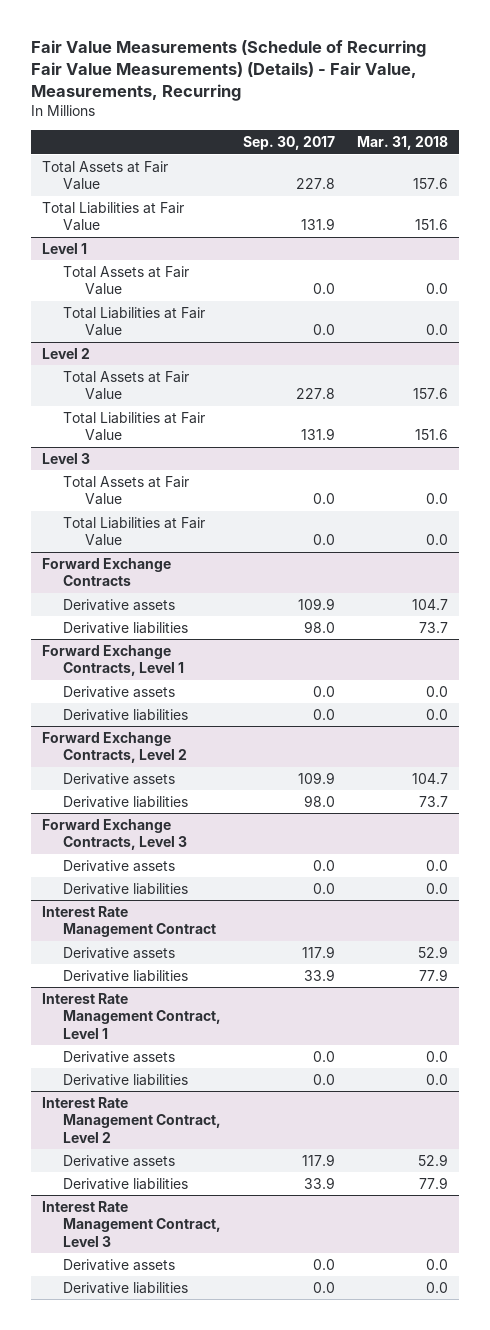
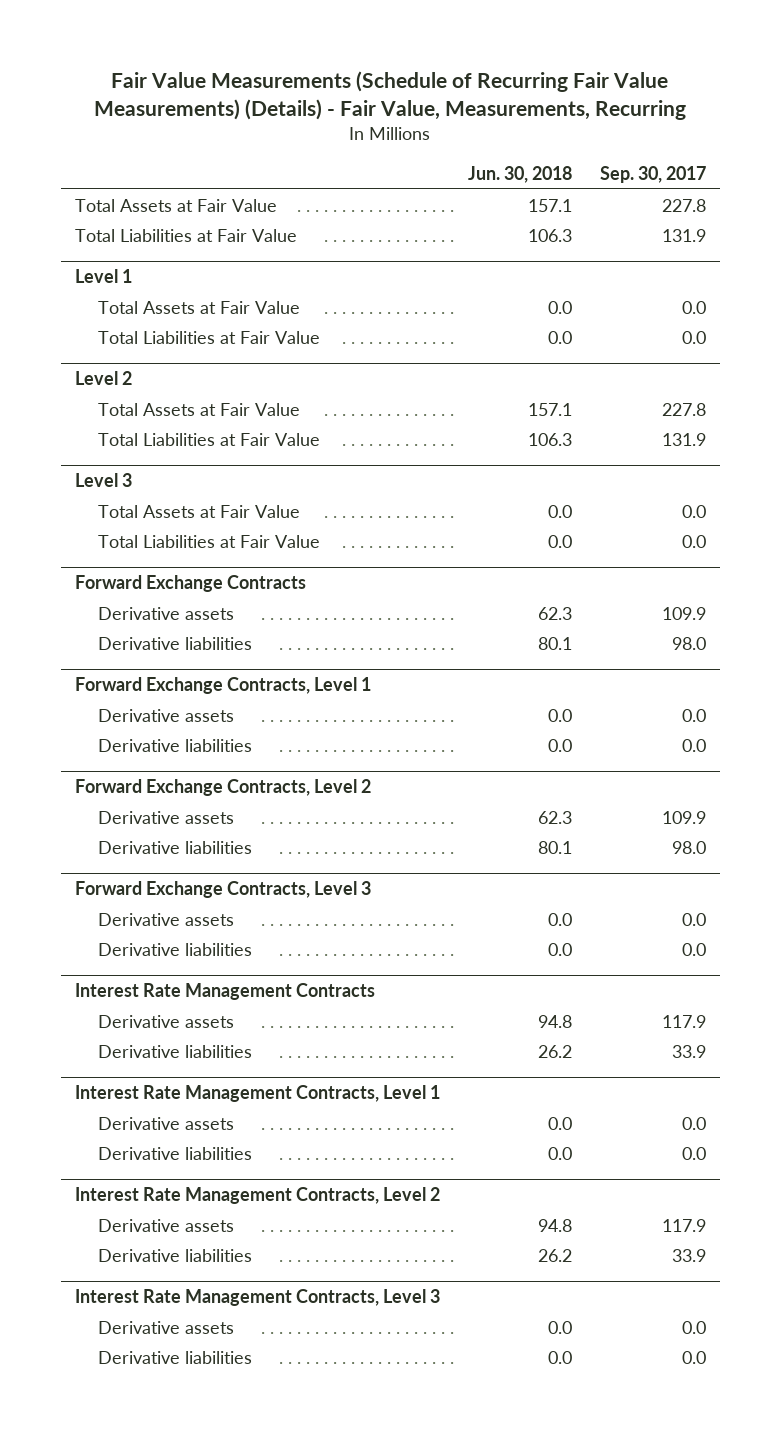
[356,136,448,151] Mar. 31, 2018 -> none
none -> [467,166,572,184] Jun. 30, 2018
[41,905,217,938] Interest Rate Management Contract -> [74,982,375,1000] Interest Rate Management Contracts
[41,992,222,1039] Interest Rate Management Contract, Level 1 -> [74,1084,440,1102] Interest Rate Management Contracts, Level 1
[41,1096,222,1143] Interest Rate Management Contract, Level 2 -> [74,1186,440,1204] Interest Rate Management Contracts, Level 2
[41,1200,222,1247] Interest Rate Management Contract, Level 3 -> [74,1288,440,1306] Interest Rate Management Contracts, Level 3

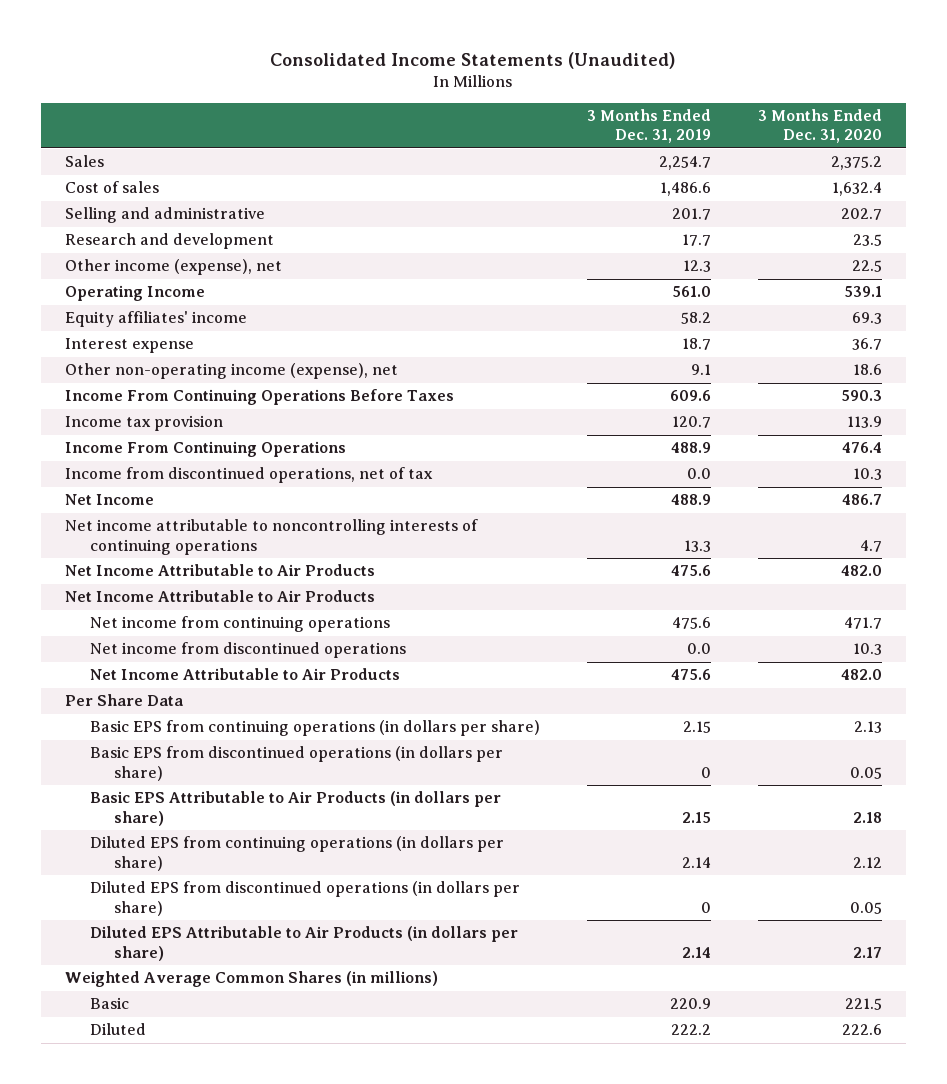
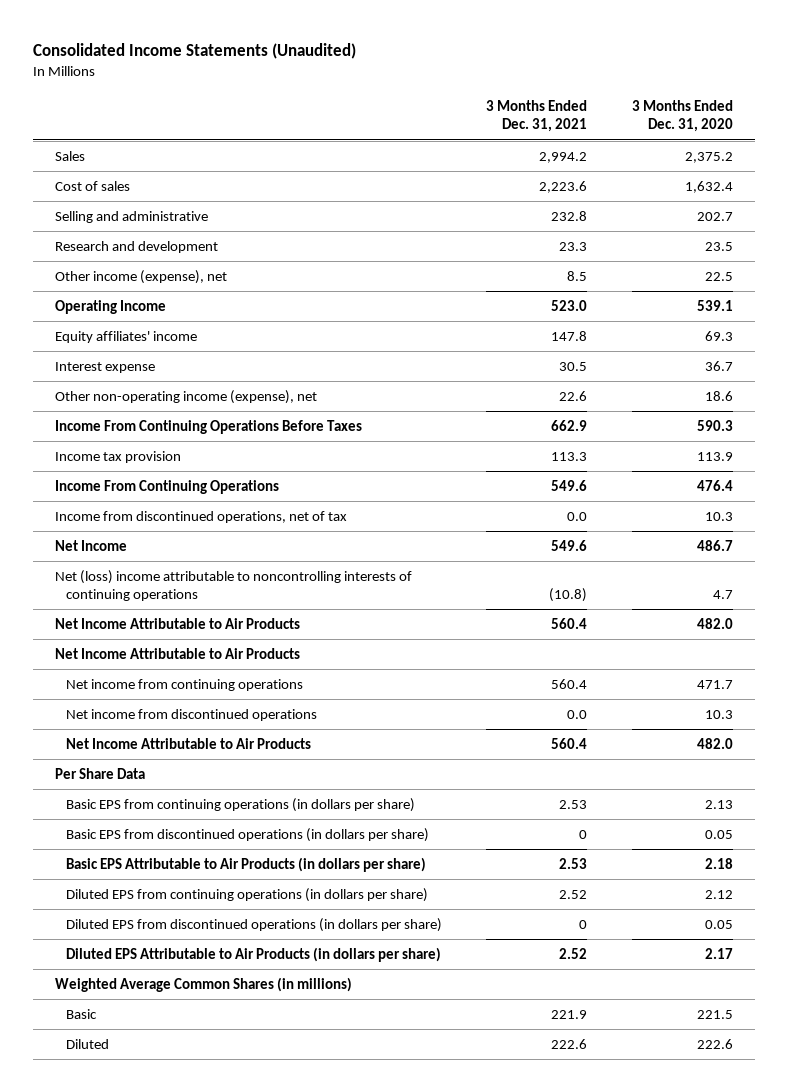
[586,109,711,144] 3 Months Ended Dec. 31, 2019 -> none
none -> [486,100,588,133] 3 Months Ended Dec. 31, 2021
[64,519,478,555] Net income attributable to noncontrolling interests of continuing operations -> [55,569,413,602] Net (loss) income attributable to noncontrolling interests of continuing operations

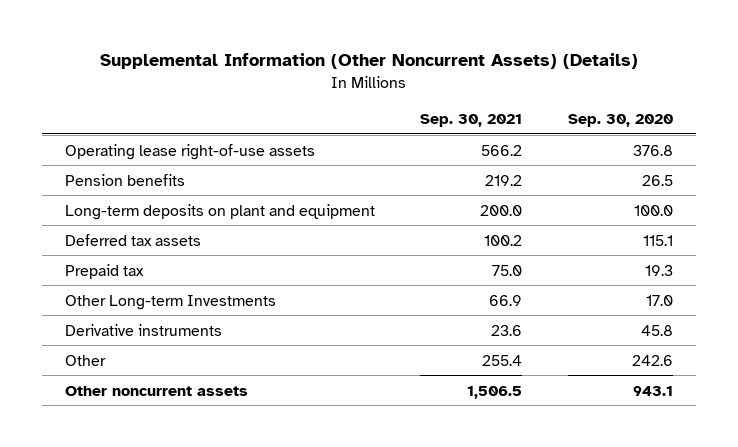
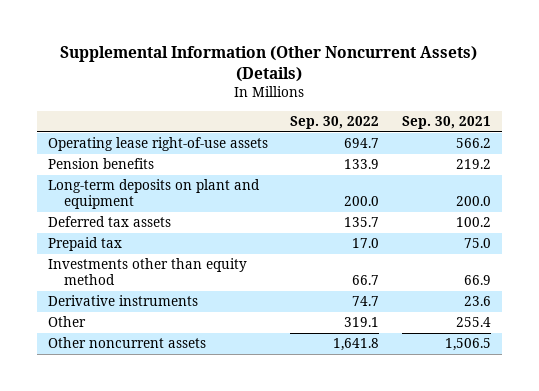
[568,114,674,128] Sep. 30, 2020 -> none
none -> [290,116,380,130] Sep. 30, 2022
[64,294,276,310] Other Long-term Investments -> [47,258,247,286] Investments other than equity method

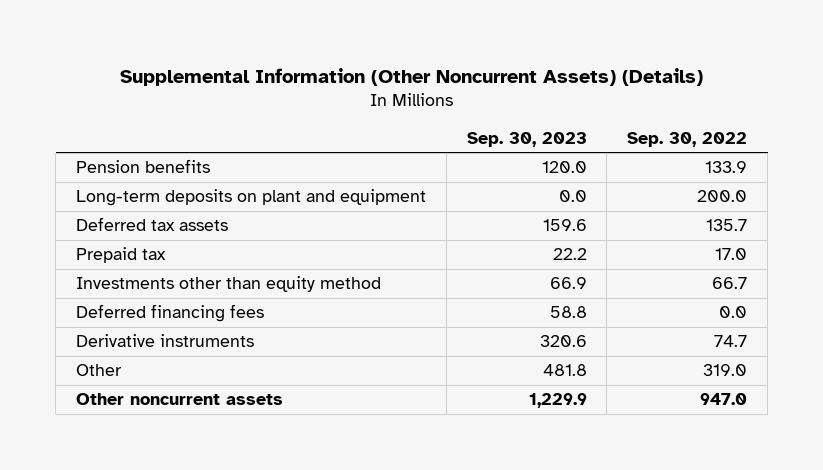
[401,116,491,130] Sep. 30, 2021 -> none
none -> [466,131,587,147] Sep. 30, 2023
[47,137,268,152] Operating lease right-of-use assets -> none
none -> [75,304,264,323] Deferred financing fees
[344,317,380,328] 319.1 -> [703,364,748,377] 319.0
[333,338,380,352] 1,641.8 -> [700,393,748,406] 947.0

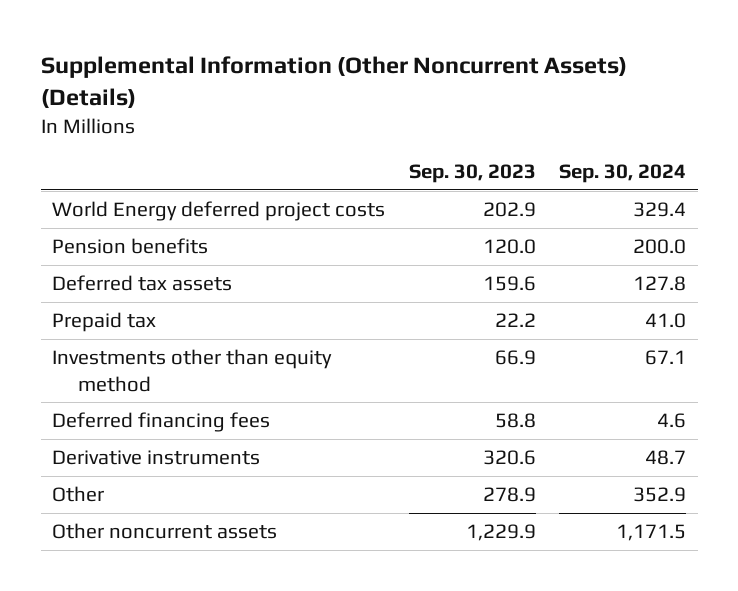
[627,131,748,147] Sep. 30, 2022 -> none
none -> [558,164,686,184] Sep. 30, 2024
none -> [52,200,386,221] World Energy deferred project costs
[75,189,426,207] Long-term deposits on plant and equipment -> none
[542,364,587,377] 481.8 -> [482,486,536,502] 278.9

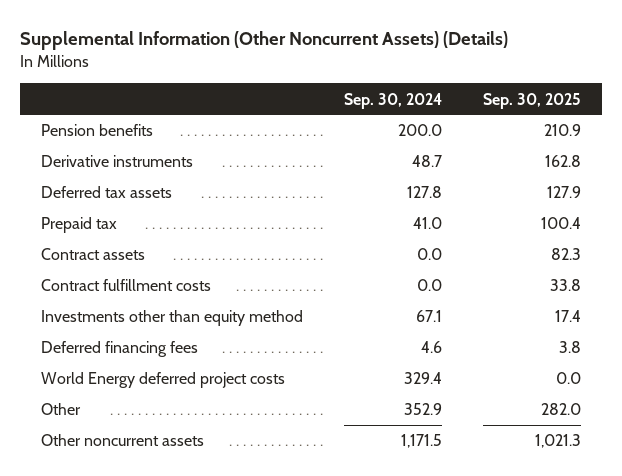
[408,164,536,184] Sep. 30, 2023 -> none
none -> [483,92,582,109] Sep. 30, 2025
[52,449,261,465] Derivative instruments -> [40,155,193,168] Derivative instruments
none -> [40,248,145,261] Contract assets
none -> [40,279,211,292] Contract fulfillment costs
[52,200,386,221] World Energy deferred project costs -> [40,372,285,389] World Energy deferred project costs

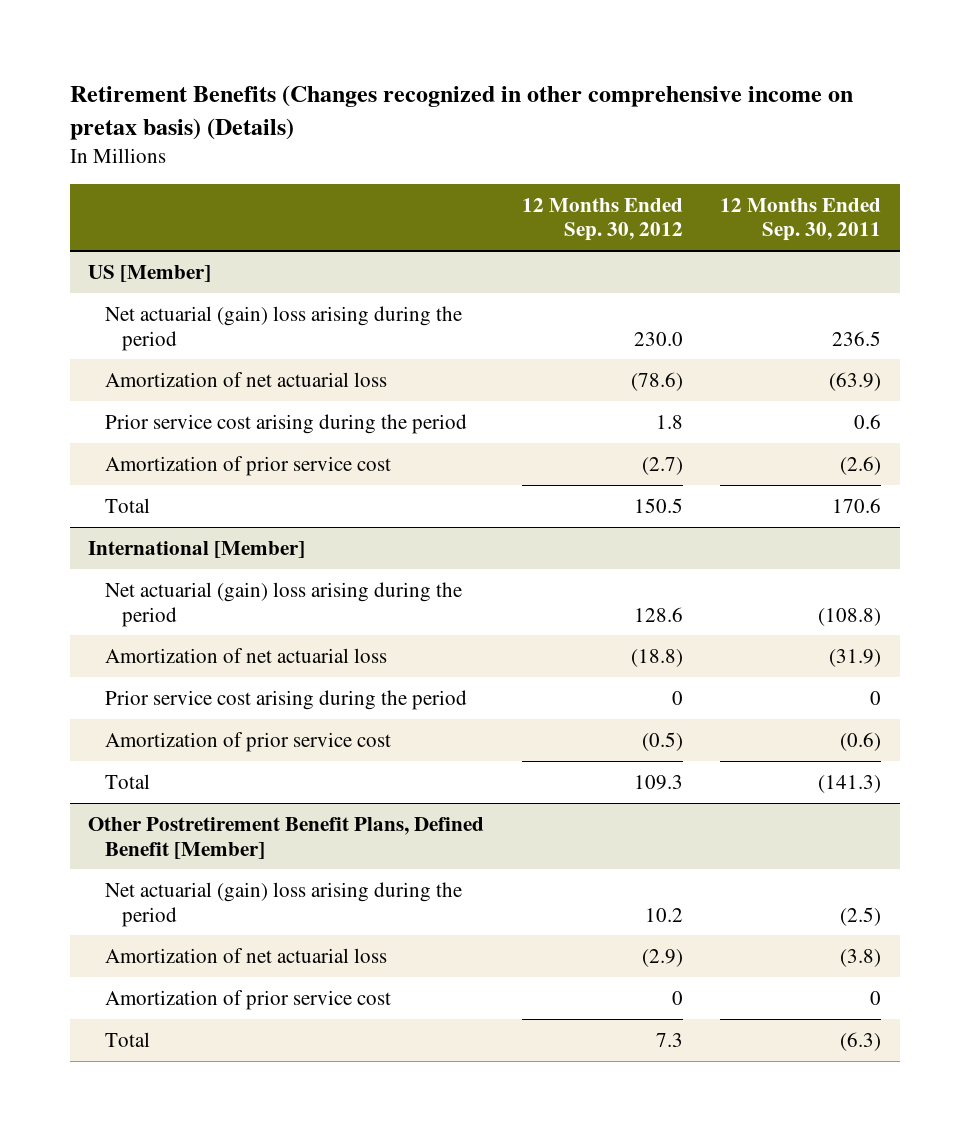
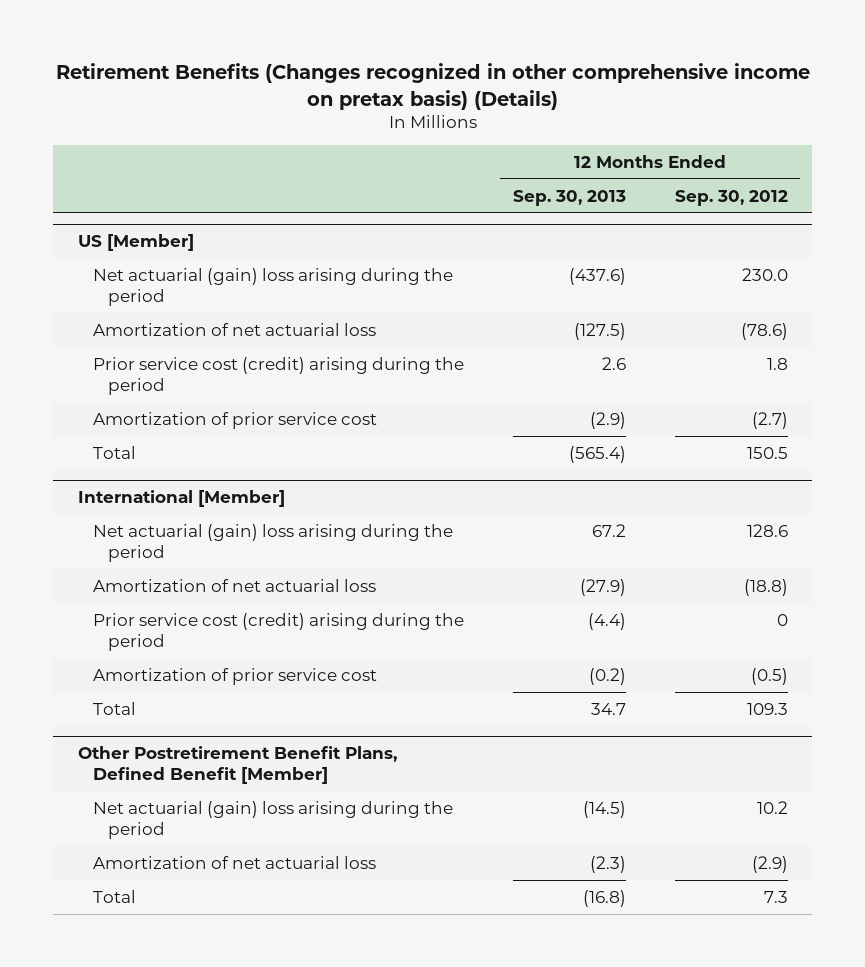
[720,197,882,242] 12 Months Ended Sep. 30, 2011 -> none
none -> [512,189,626,206] Sep. 30, 2013
[105,413,468,434] Prior service cost arising during the period -> [92,356,464,395] Prior service cost (credit) arising during the period
[105,689,468,710] Prior service cost arising during the period -> [92,612,464,651] Prior service cost (credit) arising during the period
[105,989,392,1010] Amortization of prior service cost -> none

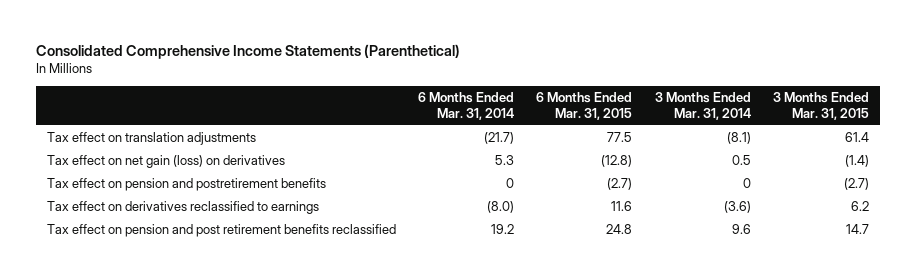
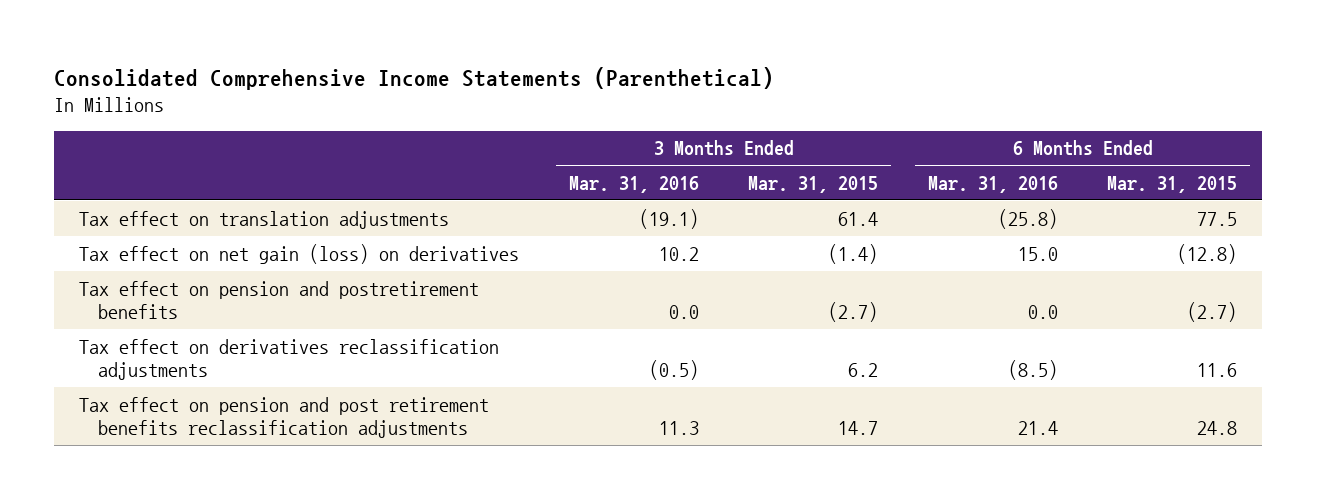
[418,91,515,120] 6 Months Ended Mar. 31, 2014 -> none
[654,91,751,120] 3 Months Ended Mar. 31, 2014 -> none
none -> [568,175,699,193] Mar. 31, 2016
none -> [927,175,1058,193] Mar. 31, 2016
[46,201,319,215] Tax effect on derivatives reclassified to earnings -> [79,338,500,381] Tax effect on derivatives reclassification adjustments
[46,224,396,238] Tax effect on pension and post retirement benefits reclassified -> [79,396,490,439] Tax effect on pension and post retirement benefits reclassification adjustments

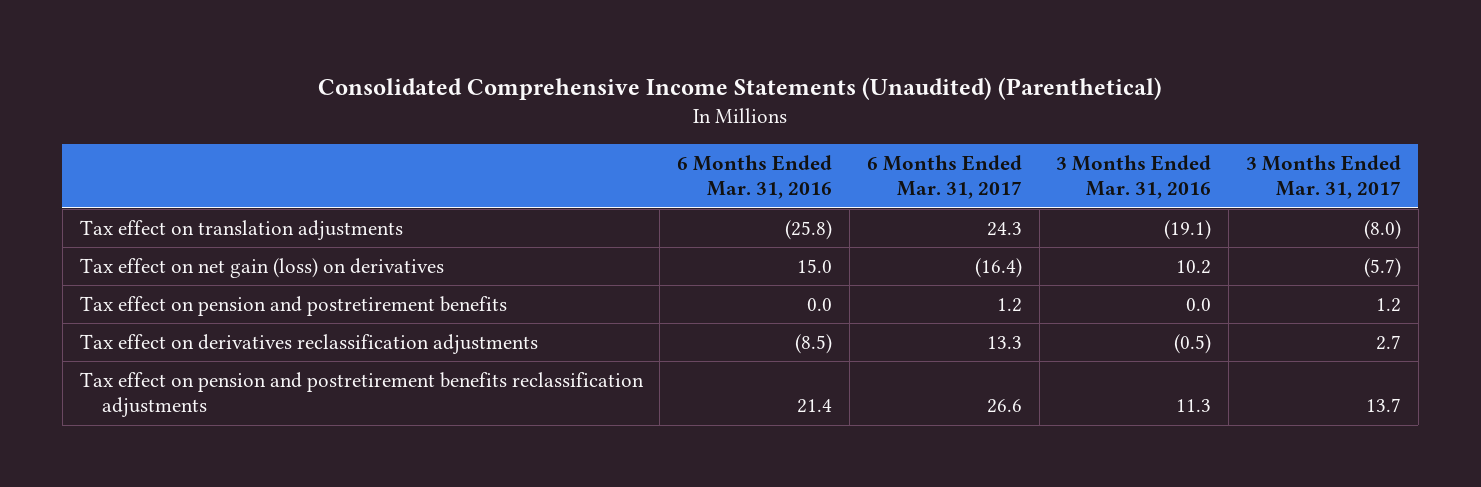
[54,66,775,90] Consolidated Comprehensive Income Statements (Parenthetical) -> [318,76,1163,100] Consolidated Comprehensive Income Statements (Unaudited) (Parenthetical)
[748,175,879,193] Mar. 31, 2015 -> none
[1107,175,1238,193] Mar. 31, 2015 -> none
none -> [866,154,1022,200] 6 Months Ended Mar. 31, 2017
none -> [1246,154,1402,200] 3 Months Ended Mar. 31, 2017
[79,396,490,439] Tax effect on pension and post retirement benefits reclassification adjustments -> [79,371,644,418] Tax effect on pension and postretirement benefits reclassification adjustments

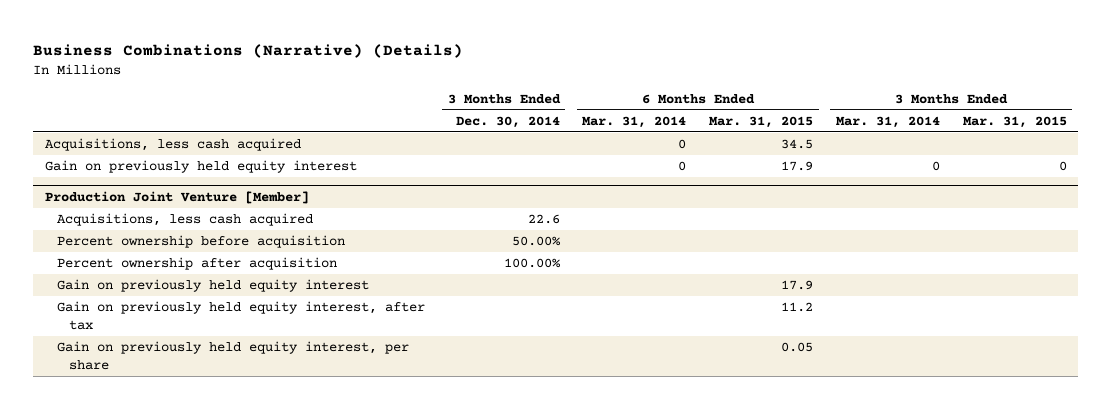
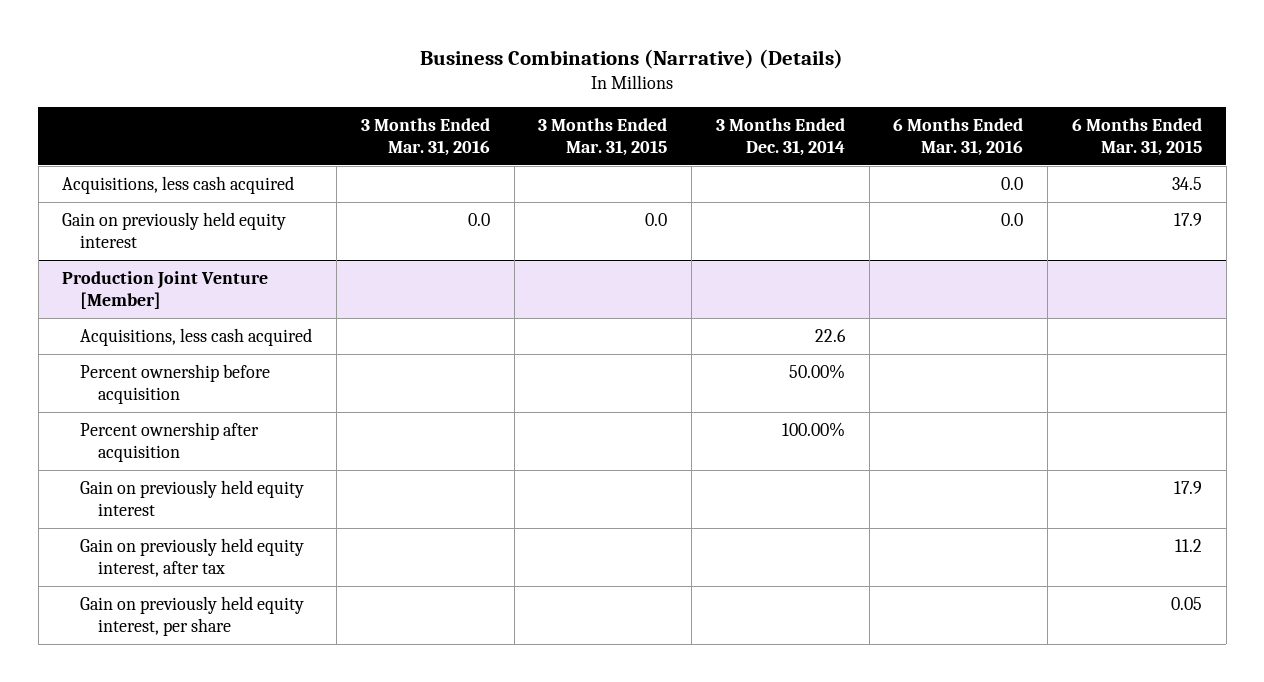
[455,115,560,128] Dec. 30, 2014 -> none
[582,115,687,128] Mar. 31, 2014 -> none
[835,115,940,128] Mar. 31, 2014 -> none
none -> [360,117,490,156] 3 Months Ended Mar. 31, 2016
none -> [715,117,845,156] 3 Months Ended Dec. 31, 2014
none -> [893,117,1024,156] 6 Months Ended Mar. 31, 2016
[1058,161,1067,172] 0 -> [645,212,668,226] 0.0

